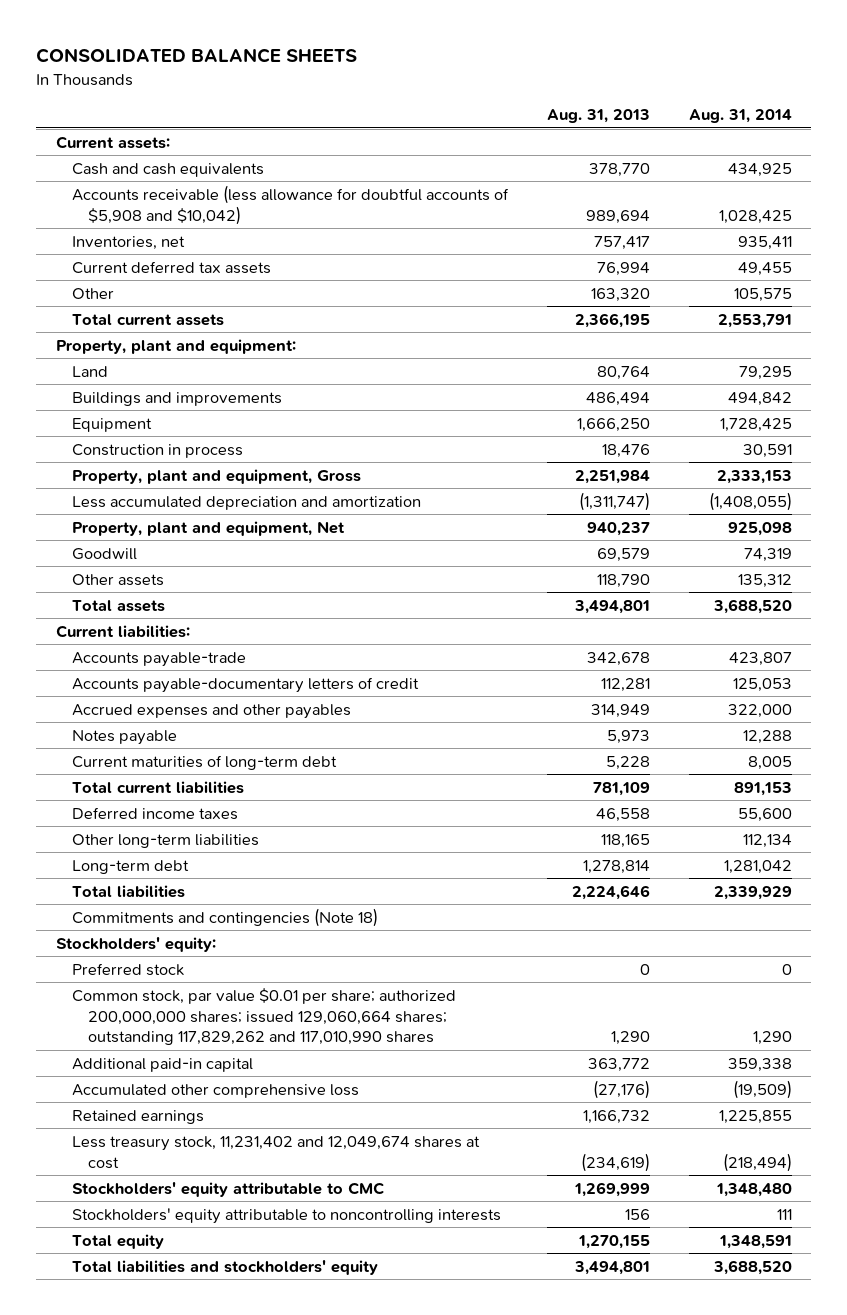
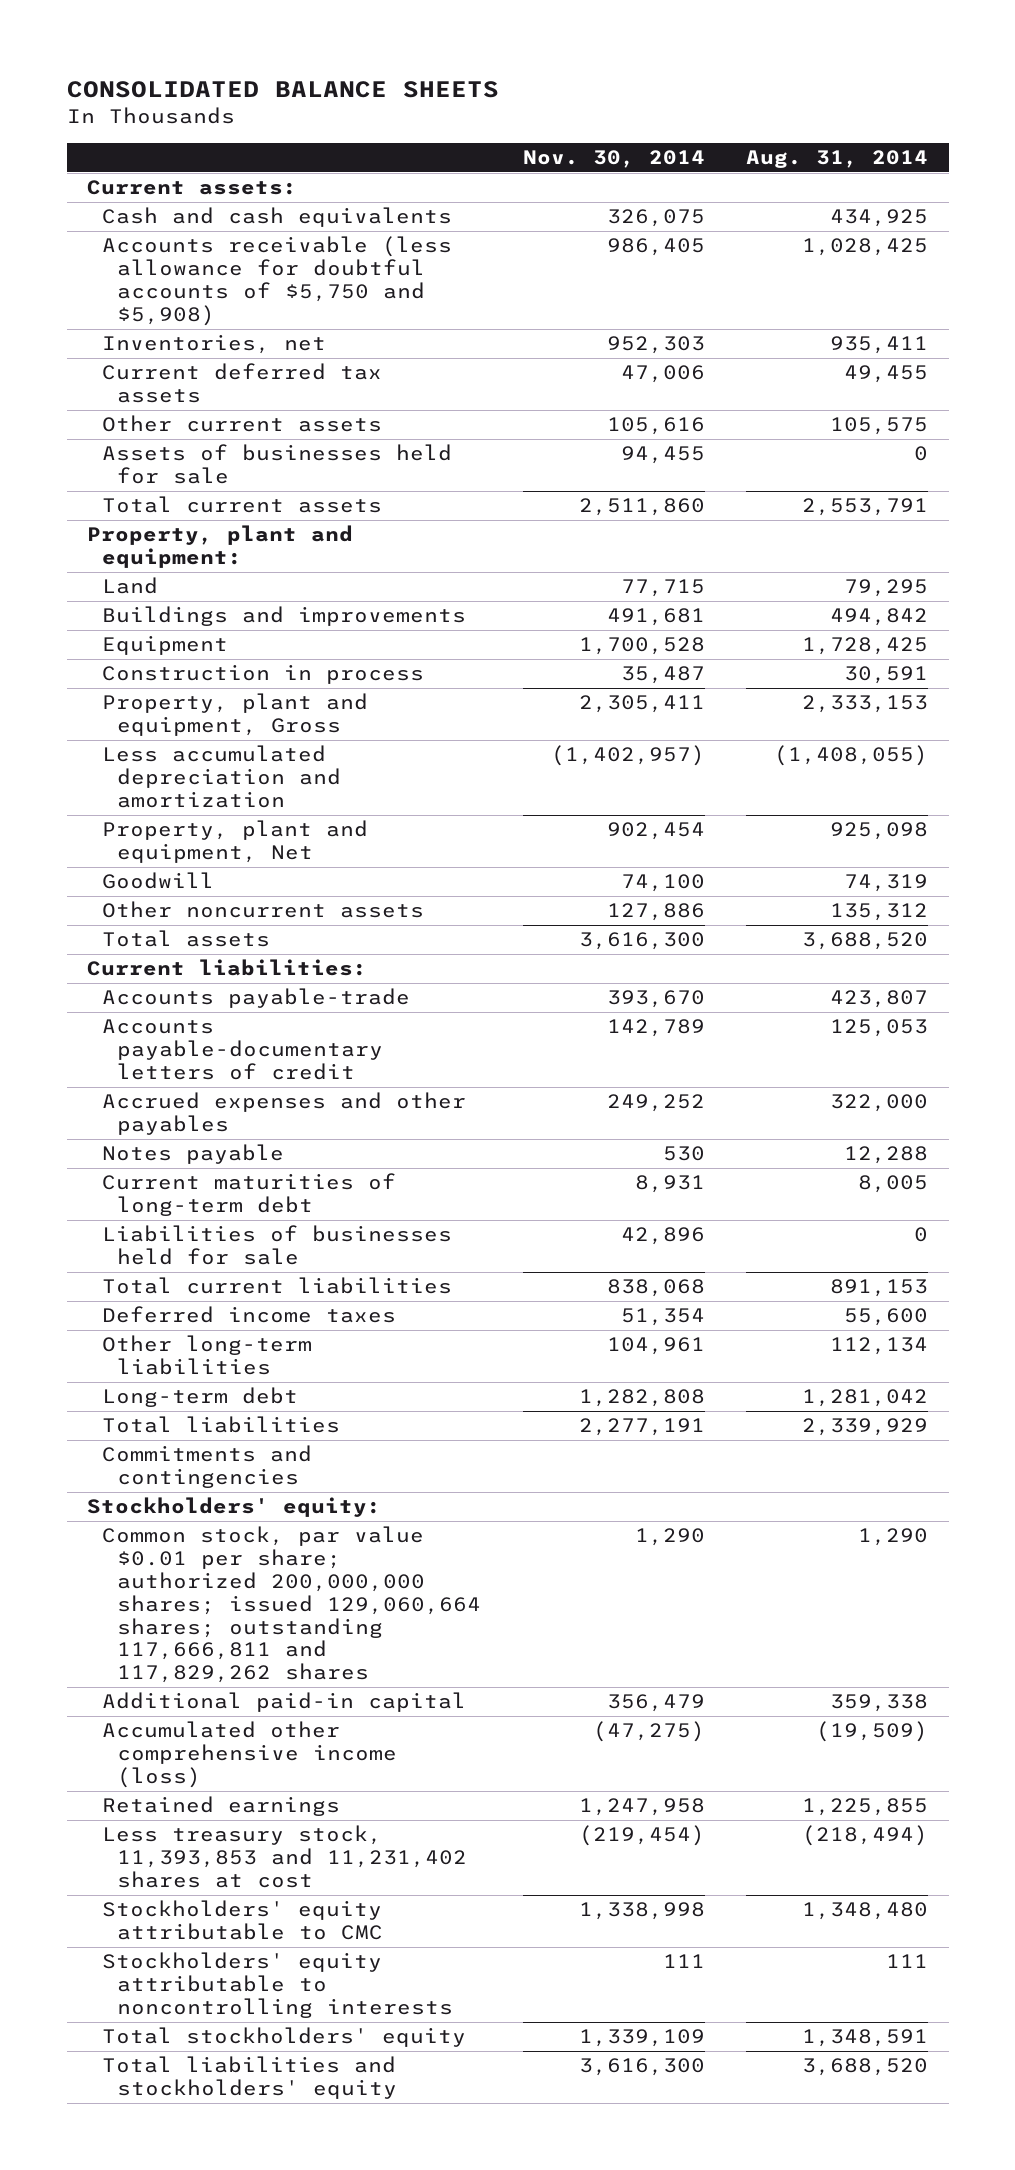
[546,109,650,124] Aug. 31, 2013 -> none
none -> [522,149,705,168] Nov. 30, 2014
[71,184,509,225] Accounts receivable (less allowance for doubtful accounts of $5,908 and $10,042) -> [102,236,453,326] Accounts receivable (less allowance for doubtful accounts of $5,750 and $5,908)
[71,287,114,299] Other -> [102,415,383,433] Other current assets
none -> [102,444,453,485] Assets of businesses held for sale
[71,573,164,586] Other assets -> [102,901,425,919] Other noncurrent assets
none -> [102,1225,453,1266] Liabilities of businesses held for sale
[71,907,378,927] Commitments and contingencies (Note 18) -> [102,1445,313,1489] Commitments and contingencies
[71,962,184,976] Preferred stock -> none
[71,987,456,1046] Common stock, par value $0.01 per share; authorized 200,000,000 shares; issued 129,060,664 shares; outstanding 117,829,262 and 117,010,990 shares -> [102,1526,482,1684] Common stock, par value $0.01 per share; authorized 200,000,000 shares; issued 129,060,664 shares; outstanding 117,666,811 and 117,829,262 shares
[71,1083,359,1098] Accumulated other comprehensive loss -> [102,1721,398,1788] Accumulated other comprehensive income (loss)
[71,1135,480,1169] Less treasury stock, 11,231,402 and 12,049,674 shares at cost -> [102,1825,468,1888] Less treasury stock, 11,393,853 and 11,231,402 shares at cost
[71,1233,164,1249] Total equity -> [102,2027,467,2048] Total stockholders' equity

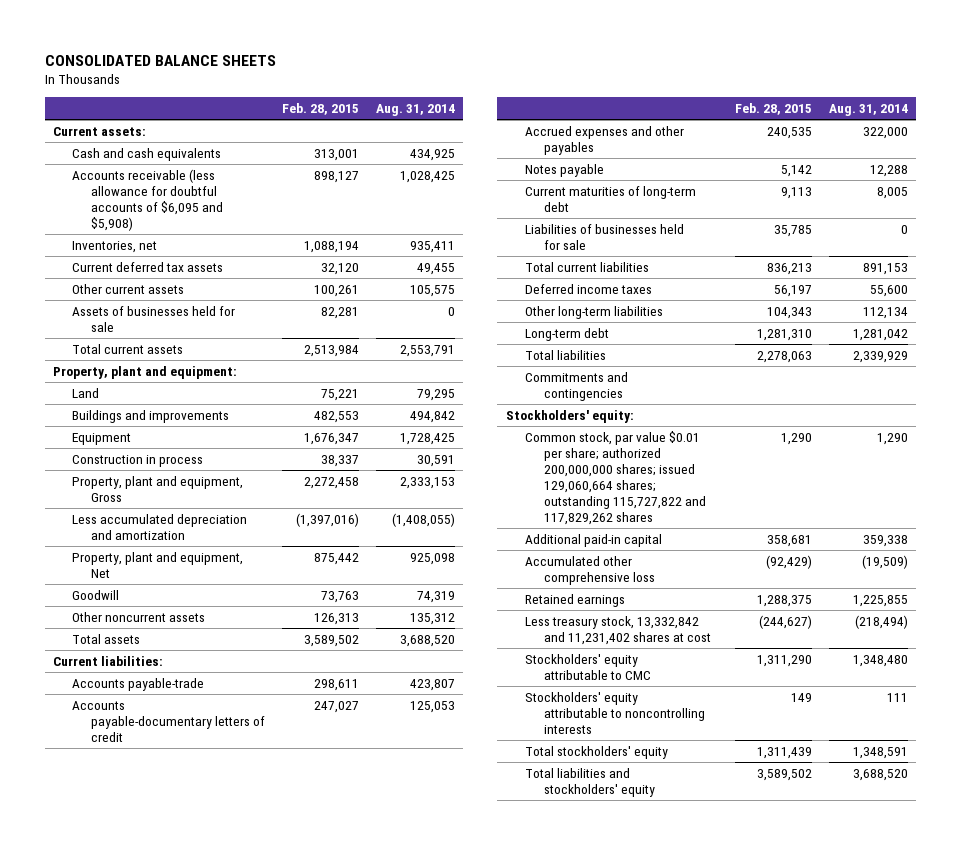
[522,149,705,168] Nov. 30, 2014 -> none
none -> [282,103,360,116] Feb. 28, 2015
[102,236,453,326] Accounts receivable (less allowance for doubtful accounts of $5,750 and $5,908) -> [72,168,224,231] Accounts receivable (less allowance for doubtful accounts of $6,095 and $5,908)
[102,1526,482,1684] Common stock, par value $0.01 per share; authorized 200,000,000 shares; issued 129,060,664 shares; outstanding 117,666,811 and 117,829,262 shares -> [524,430,706,525] Common stock, par value $0.01 per share; authorized 200,000,000 shares; issued 129,060,664 shares; outstanding 115,727,822 and 117,829,262 shares
[102,1721,398,1788] Accumulated other comprehensive income (loss) -> [524,555,655,585] Accumulated other comprehensive loss
[102,1825,468,1888] Less treasury stock, 11,393,853 and 11,231,402 shares at cost -> [524,615,711,645] Less treasury stock, 13,332,842 and 11,231,402 shares at cost

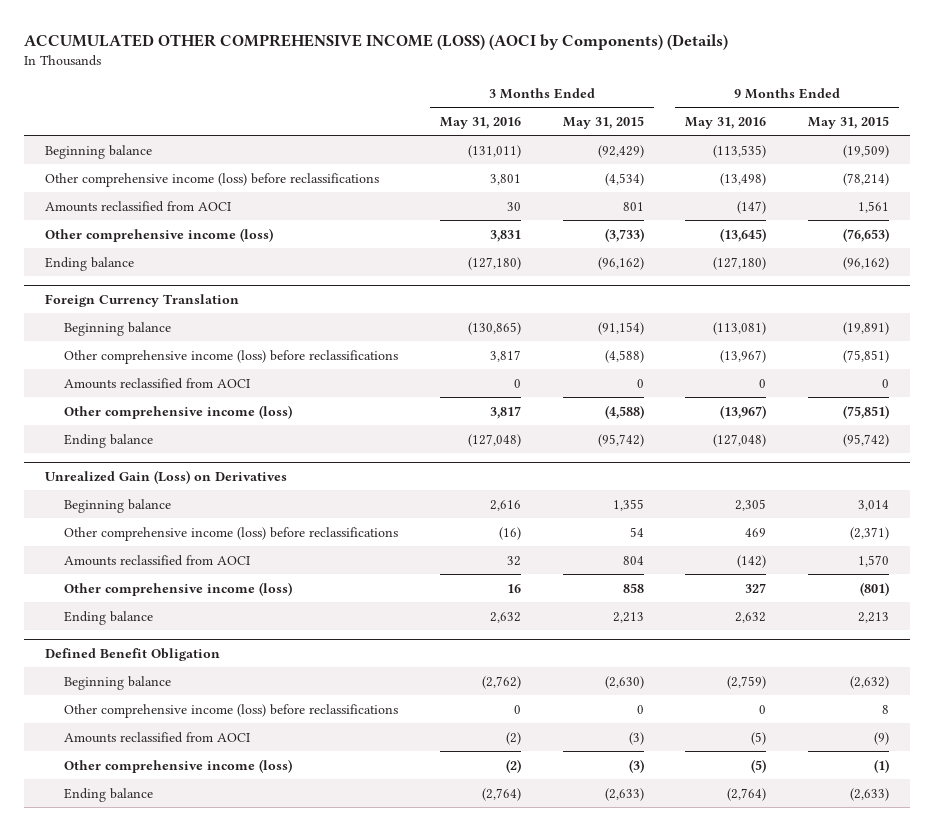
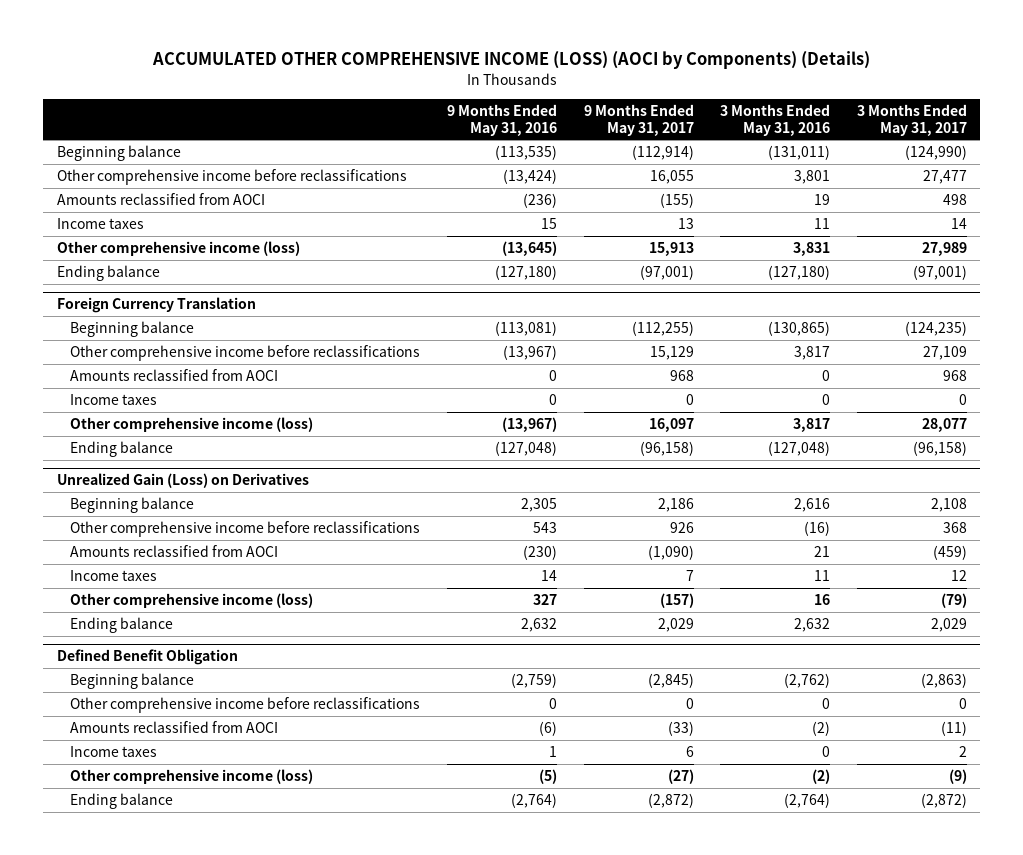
[562,115,644,129] May 31, 2015 -> none
[807,115,889,129] May 31, 2015 -> none
none -> [583,103,694,136] 9 Months Ended May 31, 2017
none -> [856,103,967,136] 3 Months Ended May 31, 2017
[44,172,379,187] Other comprehensive income (loss) before reclassifications -> [56,169,407,186] Other comprehensive income before reclassifications
[720,172,767,186] (13,498) -> [502,169,557,185] (13,424)
[507,201,522,211] 30 -> [814,194,831,206] 19
[737,200,767,214] (147) -> [522,193,557,209] (236)
none -> [56,218,144,230] Income taxes
[64,349,399,364] Other comprehensive income (loss) before reclassifications -> [70,345,421,362] Other comprehensive income before reclassifications
none -> [70,394,158,406] Income taxes
[64,526,399,541] Other comprehensive income (loss) before reclassifications -> [70,521,421,538] Other comprehensive income before reclassifications
[745,527,767,537] 469 -> [532,522,557,534] 543
[507,555,522,566] 32 -> [814,546,831,558] 21
[737,554,767,568] (142) -> [522,545,557,561] (230)
none -> [70,570,158,582] Income taxes
[64,703,399,718] Other comprehensive income (loss) before reclassifications -> [70,697,421,714] Other comprehensive income before reclassifications
[751,731,767,745] (5) -> [538,721,557,737] (6)
none -> [70,746,158,758] Income taxes

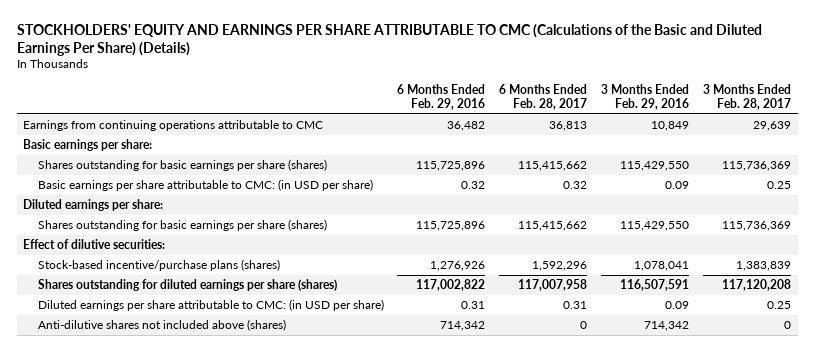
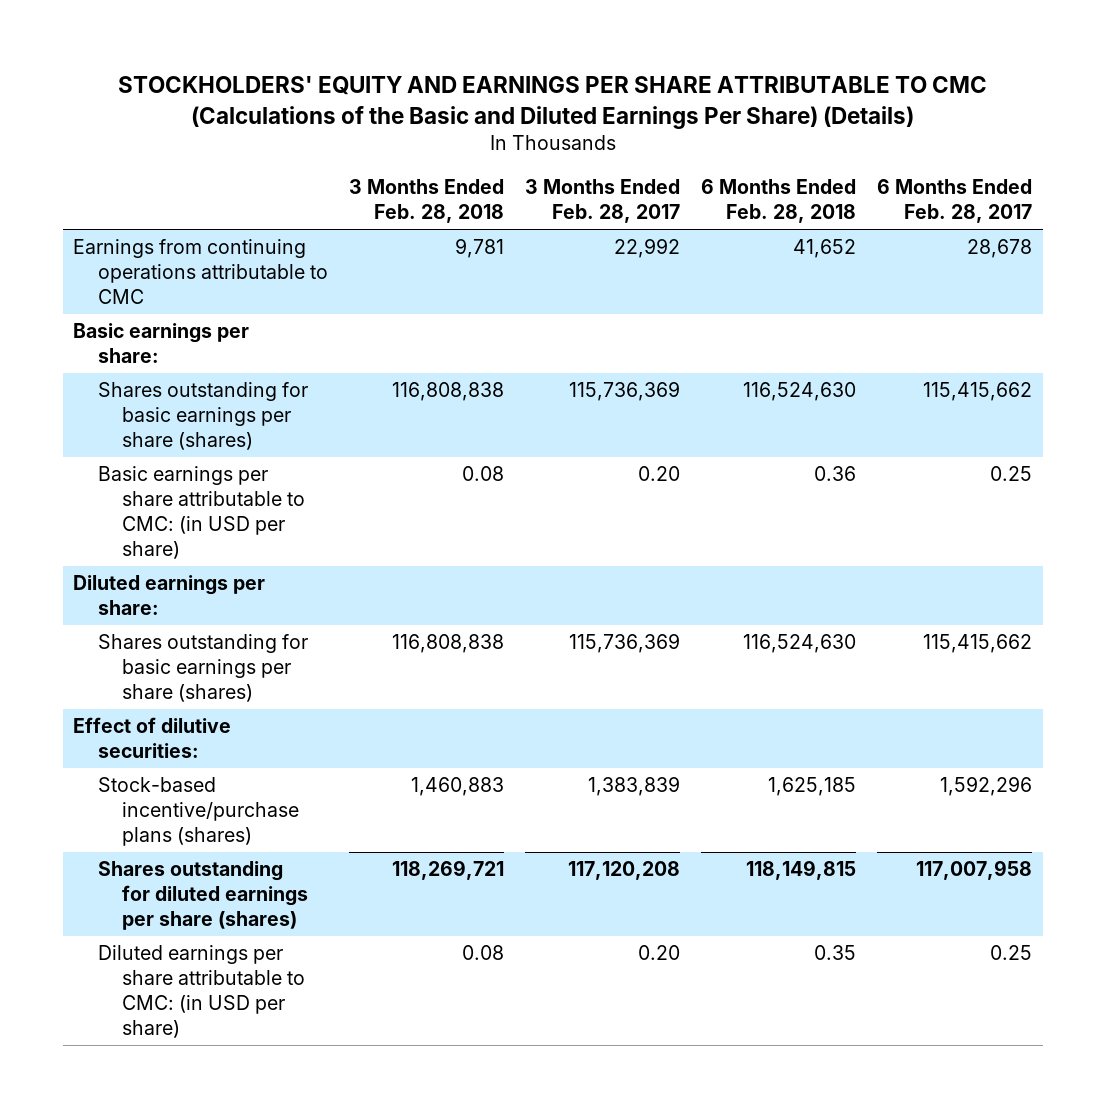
[397,83,486,111] 6 Months Ended Feb. 29, 2016 -> none
[600,83,689,111] 3 Months Ended Feb. 29, 2016 -> none
none -> [348,179,504,223] 3 Months Ended Feb. 28, 2018
none -> [701,179,857,223] 6 Months Ended Feb. 28, 2018
[549,120,588,131] 36,813 -> [967,239,1033,259] 28,678
[752,120,791,131] 29,639 -> [613,238,680,259] 22,992
[563,180,588,189] 0.32 -> [990,466,1033,482] 0.25
[766,180,791,189] 0.25 -> [637,466,680,482] 0.20
[37,318,286,331] Anti-dilutive shares not included above (shares) -> none
[563,300,588,309] 0.31 -> [990,945,1033,961] 0.25
[766,300,791,309] 0.25 -> [637,945,680,961] 0.20

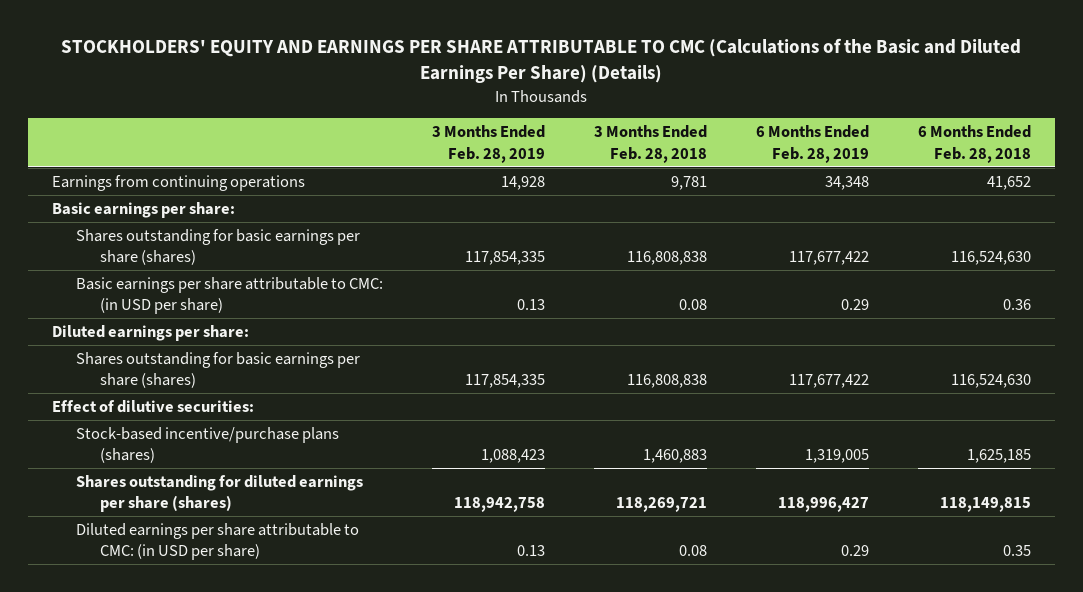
[524,179,680,223] 3 Months Ended Feb. 28, 2017 -> none
[877,179,1033,223] 6 Months Ended Feb. 28, 2017 -> none
none -> [431,125,545,163] 3 Months Ended Feb. 28, 2019
none -> [755,125,869,163] 6 Months Ended Feb. 28, 2019
[73,239,328,304] Earnings from continuing operations attributable to CMC -> [52,174,306,191] Earnings from continuing operations

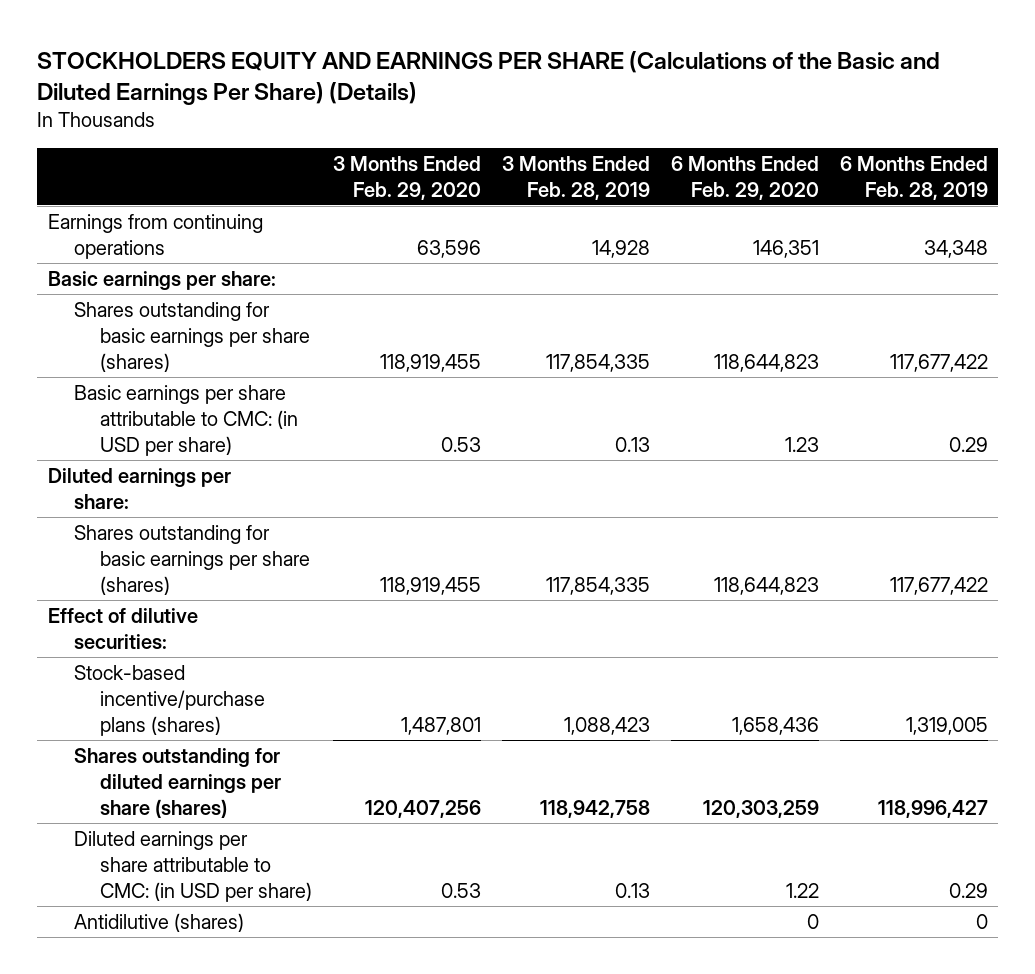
[61,38,1022,84] STOCKHOLDERS' EQUITY AND EARNINGS PER SHARE ATTRIBUTABLE TO CMC (Calculations of the Basic and Diluted Earnings Per Share) (Details) -> [37,50,941,106] STOCKHOLDERS EQUITY AND EARNINGS PER SHARE (Calculations of the Basic and Diluted Earnings Per Share) (Details)
[593,125,707,163] 3 Months Ended Feb. 28, 2018 -> none
[917,125,1031,163] 6 Months Ended Feb. 28, 2018 -> none
none -> [333,155,482,200] 3 Months Ended Feb. 29, 2020
none -> [670,155,819,200] 6 Months Ended Feb. 29, 2020
none -> [74,913,245,933] Antidilutive (shares)

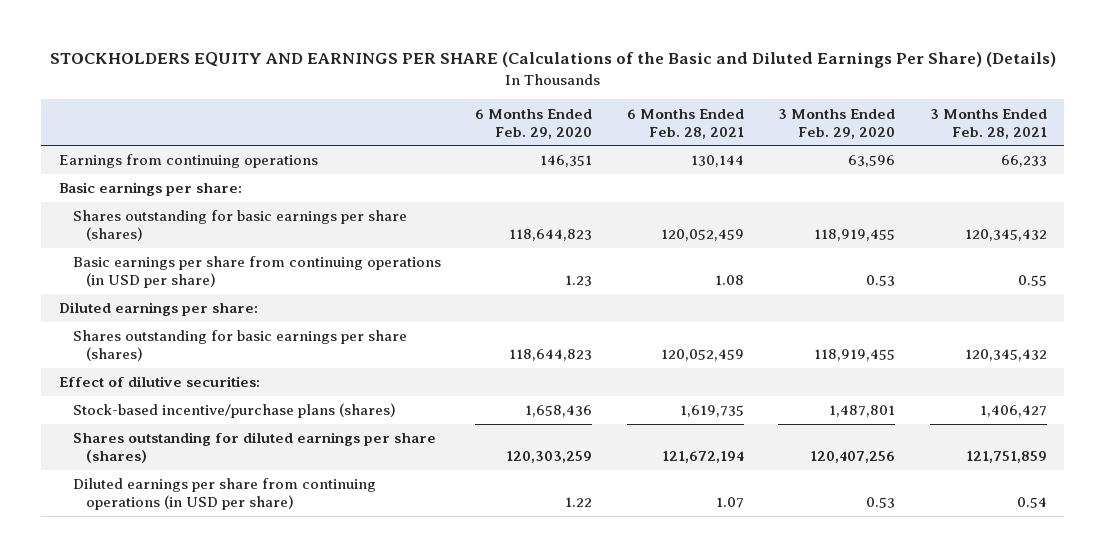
[502,155,651,200] 3 Months Ended Feb. 28, 2019 -> none
[839,155,988,200] 6 Months Ended Feb. 28, 2019 -> none
none -> [626,108,744,139] 6 Months Ended Feb. 28, 2021
none -> [930,108,1048,139] 3 Months Ended Feb. 28, 2021
[74,385,299,456] Basic earnings per share attributable to CMC: (in USD per share) -> [72,256,441,289] Basic earnings per share from continuing operations (in USD per share)
[74,913,245,933] Antidilutive (shares) -> none
[74,831,313,902] Diluted earnings per share attributable to CMC: (in USD per share) -> [72,478,376,511] Diluted earnings per share from continuing operations (in USD per share)

